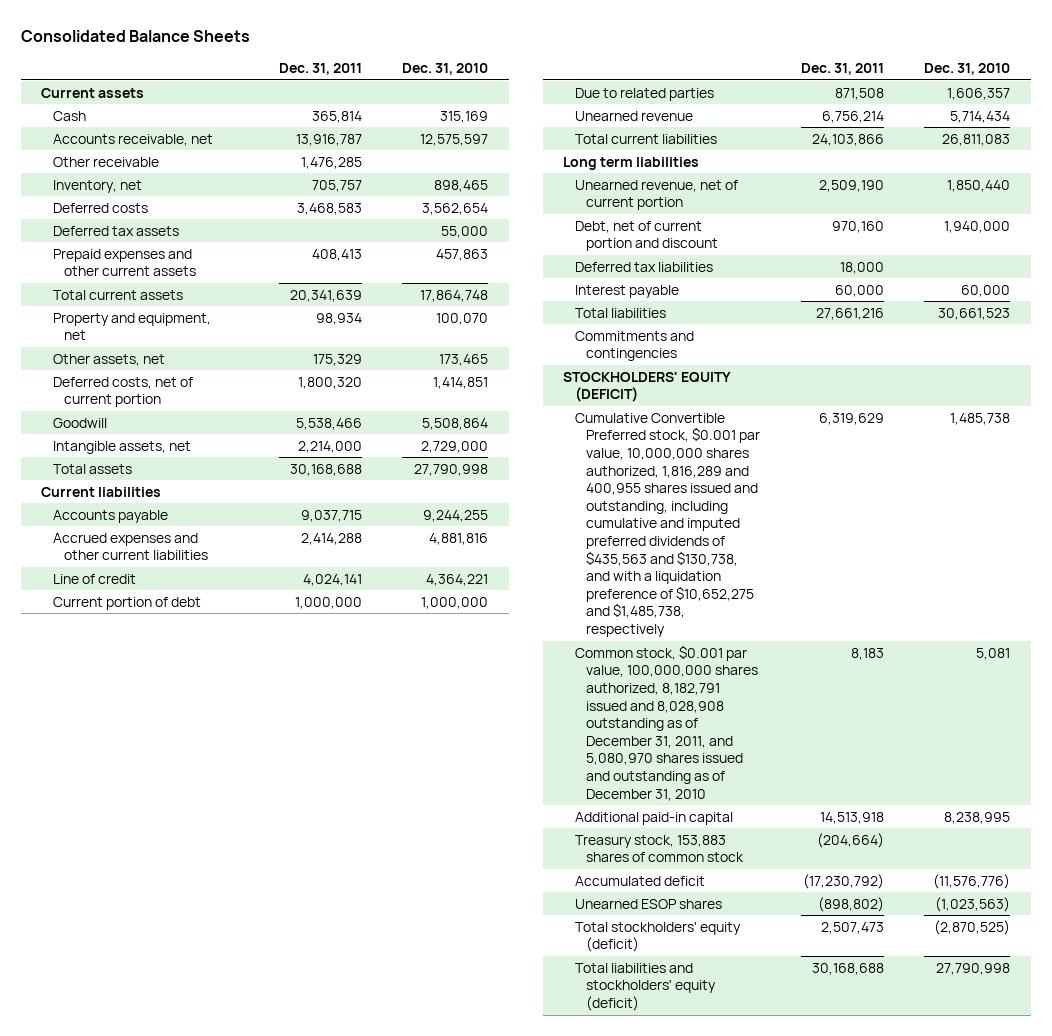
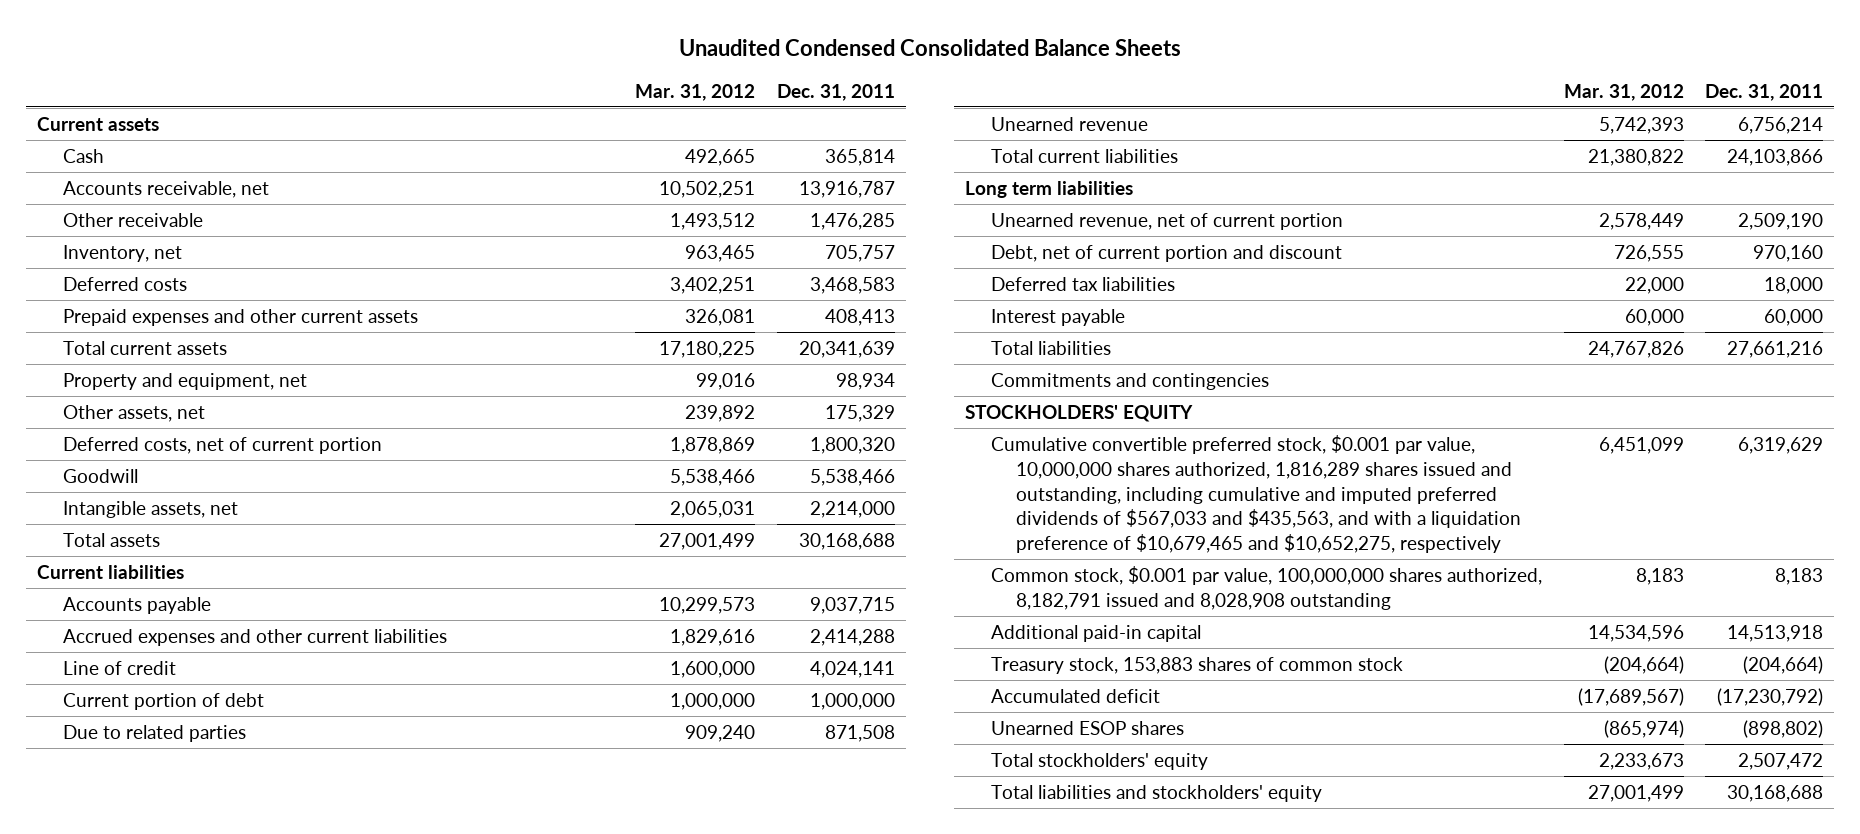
[21,30,251,43] Consolidated Balance Sheets -> [679,38,1182,56] Unaudited Condensed Consolidated Balance Sheets
[402,62,489,75] Dec. 31, 2010 -> none
none -> [635,83,756,101] Mar. 31, 2012
[52,225,179,236] Deferred tax assets -> none
[563,371,732,403] STOCKHOLDERS' EQUITY (DEFICIT) -> [965,404,1194,422] STOCKHOLDERS' EQUITY
[574,412,761,638] Cumulative Convertible Preferred stock, $0.001 par value, 10,000,000 shares authorized, 1,816,289 and 400,955 shares issued and outstanding, including cumulative and imputed preferred dividends of $435,563 and $130,738, and with a liquidation preference of $10,652,275 and $1,485,738, respectively -> [990,434,1522,554] Cumulative convertible preferred stock, $0.001 par value, 10,000,000 shares authorized, 1,816,289 shares issued and outstanding, including cumulative and imputed preferred dividends of $567,033 and $435,563, and with a liquidation preference of $10,679,465 and $10,652,275, respectively
[574,644,759,801] Common stock, $0.001 par value, 100,000,000 shares authorized, 8,182,791 issued and 8,028,908 outstanding as of December 31, 2011, and 5,080,970 shares issued and outstanding as of December 31, 2010 -> [990,565,1542,610] Common stock, $0.001 par value, 100,000,000 shares authorized, 8,182,791 issued and 8,028,908 outstanding
[574,921,741,953] Total stockholders' equity (deficit) -> [990,752,1208,770] Total stockholders' equity
[820,921,884,934] 2,507,473 -> [1738,752,1824,770] 2,507,472
[574,962,717,1011] Total liabilities and stockholders' equity (deficit) -> [990,784,1322,802] Total liabilities and stockholders' equity

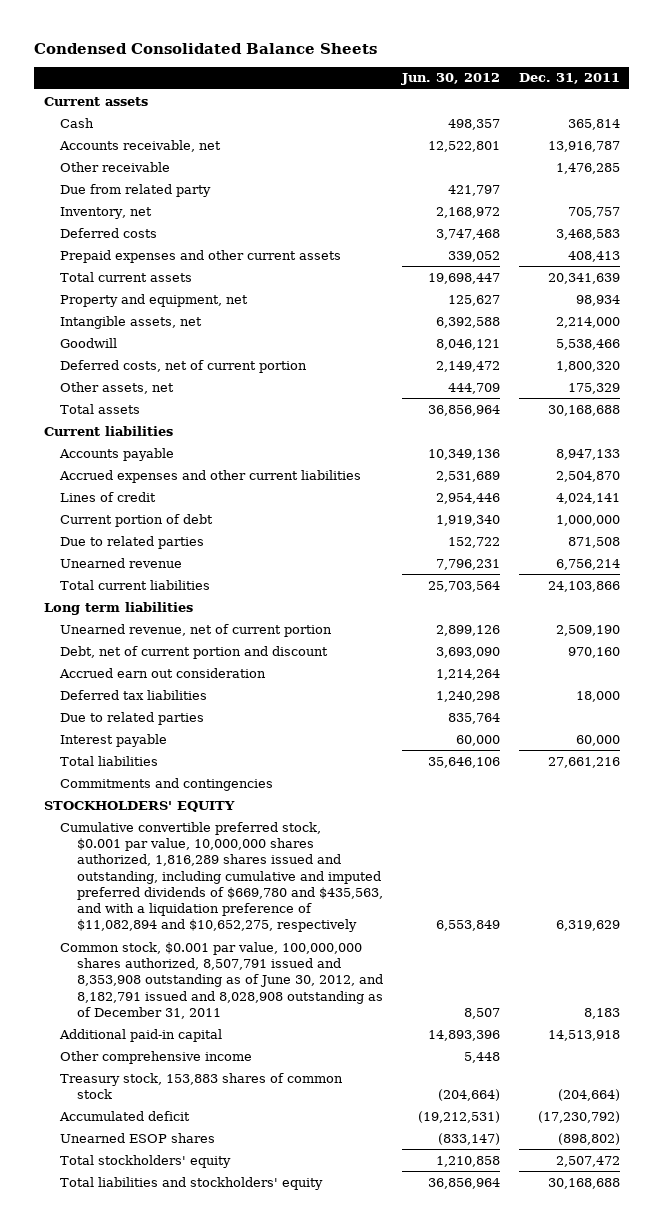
[679,38,1182,56] Unaudited Condensed Consolidated Balance Sheets -> [34,42,378,54] Condensed Consolidated Balance Sheets
[635,83,756,101] Mar. 31, 2012 -> none
none -> [401,73,501,86] Jun. 30, 2012
none -> [60,183,212,197] Due from related party
[62,468,138,483] Goodwill -> [60,337,118,348] Goodwill
[62,436,382,454] Deferred costs, net of current portion -> [60,359,308,373] Deferred costs, net of current portion
[62,404,205,422] Other assets, net -> [60,381,175,394] Other assets, net
[810,596,896,614] 9,037,715 -> [555,448,620,460] 8,947,133
[810,628,896,646] 2,414,288 -> [555,470,620,482] 2,504,870
[62,660,176,675] Line of credit -> [60,491,157,502] Lines of credit
none -> [59,667,267,678] Accrued earn out consideration
none -> [60,711,205,725] Due to related parties
[990,434,1522,554] Cumulative convertible preferred stock, $0.001 par value, 10,000,000 shares authorized, 1,816,289 shares issued and outstanding, including cumulative and imputed preferred dividends of $567,033 and $435,563, and with a liquidation preference of $10,679,465 and $10,652,275, respectively -> [60,821,384,933] Cumulative convertible preferred stock, $0.001 par value, 10,000,000 shares authorized, 1,816,289 shares issued and outstanding, including cumulative and imputed preferred dividends of $669,780 and $435,563, and with a liquidation preference of $11,082,894 and $10,652,275, respectively
[990,565,1542,610] Common stock, $0.001 par value, 100,000,000 shares authorized, 8,182,791 issued and 8,028,908 outstanding -> [60,941,384,1019] Common stock, $0.001 par value, 100,000,000 shares authorized, 8,507,791 issued and 8,353,908 outstanding as of June 30, 2012, and 8,182,791 issued and 8,028,908 outstanding as of December 31, 2011
none -> [60,1050,253,1064] Other comprehensive income

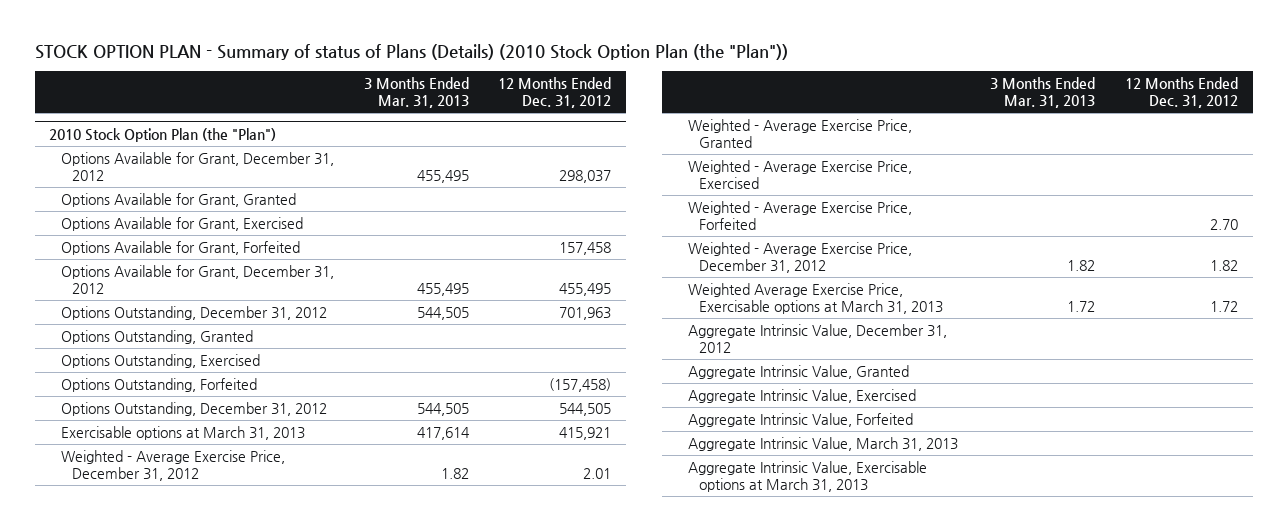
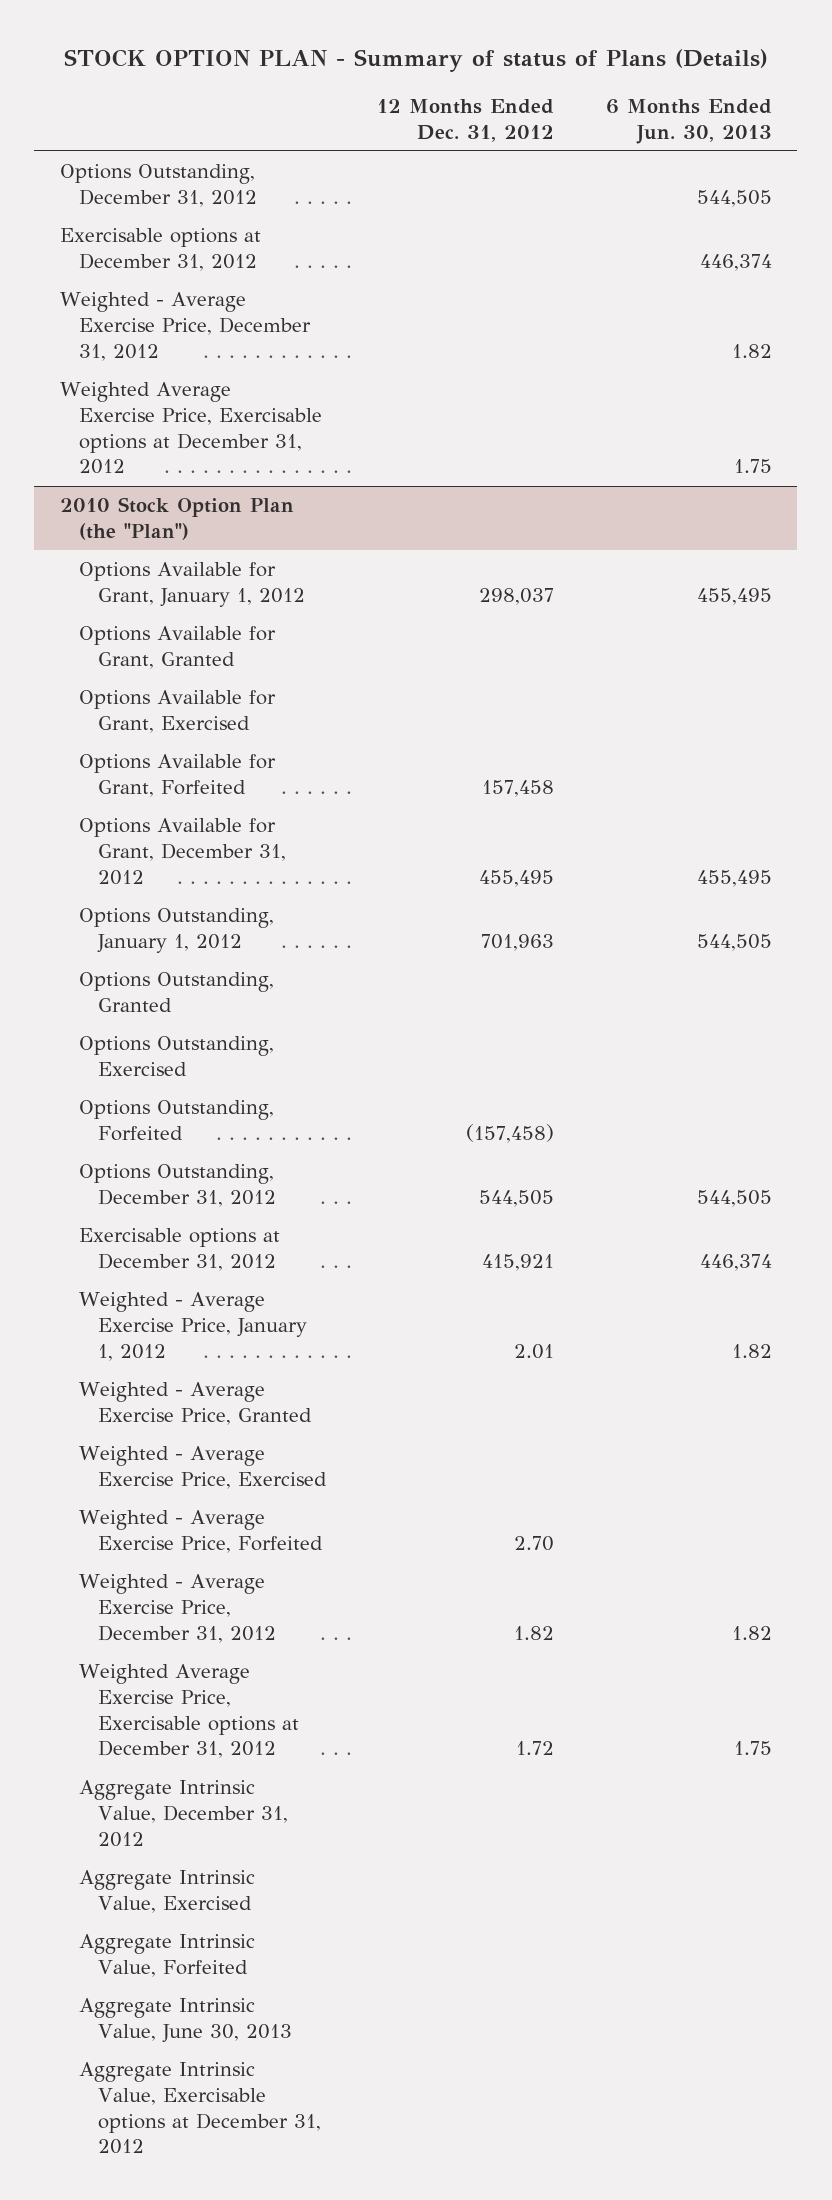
[34,43,788,60] STOCK OPTION PLAN - Summary of status of Plans (Details) (2010 Stock Option Plan (the "Plan")) -> [63,49,768,73] STOCK OPTION PLAN - Summary of status of Plans (Details)
[363,76,469,109] 3 Months Ended Mar. 31, 2013 -> none
none -> [605,99,772,144] 6 Months Ended Jun. 30, 2013
none -> [60,164,258,208] Options Outstanding, December 31, 2012
none -> [60,228,262,272] Exercisable options at December 31, 2012
none -> [60,292,312,361] Weighted - Average Exercise Price, December 31, 2012
none -> [60,382,323,475] Weighted Average Exercise Price, Exercisable options at December 31, 2012
[60,151,334,182] Options Available for Grant, December 31, 2012 -> [79,562,306,608] Options Available for Grant, January 1, 2012
[60,305,327,320] Options Outstanding, December 31, 2012 -> [79,908,275,954] Options Outstanding, January 1, 2012
[60,425,305,440] Exercisable options at March 31, 2013 -> [79,1228,281,1272] Exercisable options at December 31, 2012
[60,449,285,482] Weighted - Average Exercise Price, December 31, 2012 -> [79,1292,308,1361] Weighted - Average Exercise Price, January 1, 2012
[687,282,944,315] Weighted Average Exercise Price, Exercisable options at March 31, 2013 -> [79,1664,300,1759] Weighted Average Exercise Price, Exercisable options at December 31, 2012
[687,364,909,379] Aggregate Intrinsic Value, Granted -> none
[687,436,958,451] Aggregate Intrinsic Value, March 31, 2013 -> [79,1998,293,2044] Aggregate Intrinsic Value, June 30, 2013
[687,460,927,493] Aggregate Intrinsic Value, Exercisable options at March 31, 2013 -> [79,2062,322,2155] Aggregate Intrinsic Value, Exercisable options at December 31, 2012

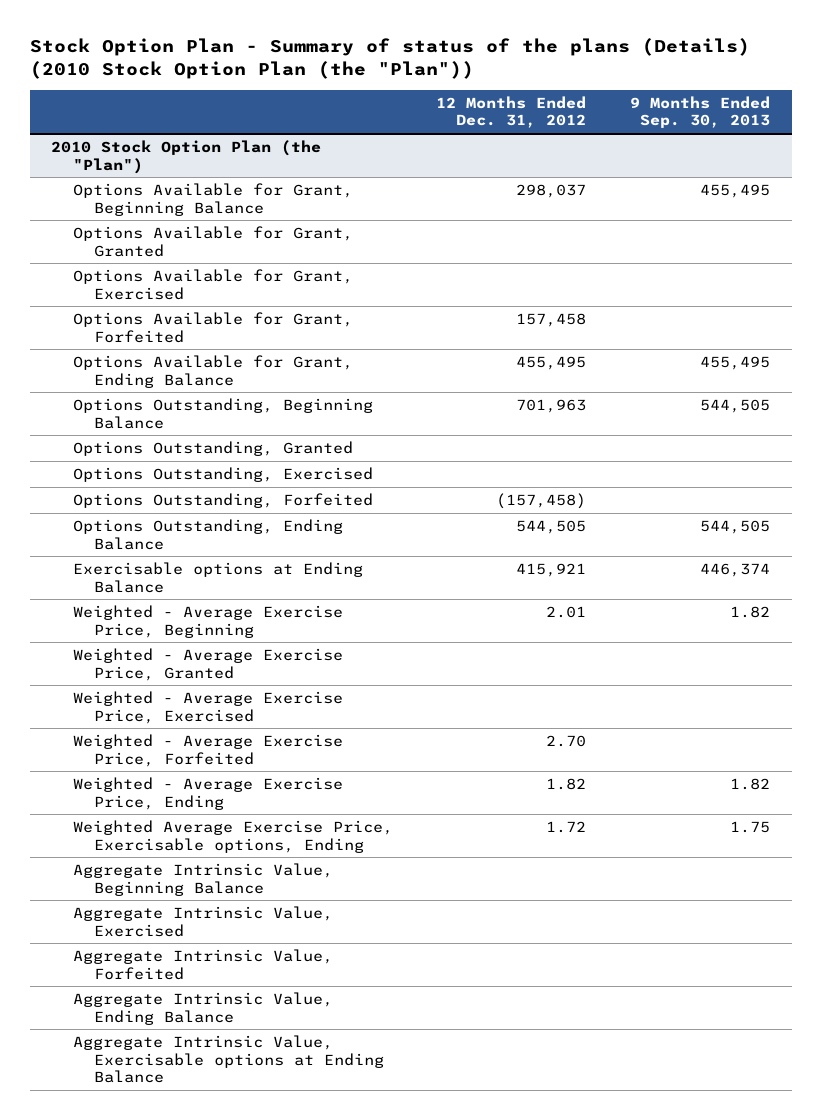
[63,49,768,73] STOCK OPTION PLAN - Summary of status of Plans (Details) -> [29,38,750,79] Stock Option Plan - Summary of status of the plans (Details) (2010 Stock Option Plan (the "Plan"))
[605,99,772,144] 6 Months Ended Jun. 30, 2013 -> none
none -> [630,95,771,129] 9 Months Ended Sep. 30, 2013
[60,164,258,208] Options Outstanding, December 31, 2012 -> none
[60,228,262,272] Exercisable options at December 31, 2012 -> none
[60,292,312,361] Weighted - Average Exercise Price, December 31, 2012 -> none
[60,382,323,475] Weighted Average Exercise Price, Exercisable options at December 31, 2012 -> none
[79,562,306,608] Options Available for Grant, January 1, 2012 -> [72,183,353,216] Options Available for Grant, Beginning Balance
[79,818,287,885] Options Available for Grant, December 31, 2012 -> [72,355,353,388] Options Available for Grant, Ending Balance
[79,908,275,954] Options Outstanding, January 1, 2012 -> [72,398,373,429] Options Outstanding, Beginning Balance
[79,1164,277,1208] Options Outstanding, December 31, 2012 -> [72,519,343,550] Options Outstanding, Ending Balance
[79,1228,281,1272] Exercisable options at December 31, 2012 -> [72,562,363,593] Exercisable options at Ending Balance
[79,1292,308,1361] Weighted - Average Exercise Price, January 1, 2012 -> [72,605,343,638] Weighted - Average Exercise Price, Beginning
[79,1574,277,1643] Weighted - Average Exercise Price, December 31, 2012 -> [72,777,343,810] Weighted - Average Exercise Price, Ending
[79,1664,300,1759] Weighted Average Exercise Price, Exercisable options at December 31, 2012 -> [72,820,393,853] Weighted Average Exercise Price, Exercisable options, Ending
[79,1780,289,1847] Aggregate Intrinsic Value, December 31, 2012 -> [72,863,333,896] Aggregate Intrinsic Value, Beginning Balance
[79,1998,293,2044] Aggregate Intrinsic Value, June 30, 2013 -> [72,992,333,1025] Aggregate Intrinsic Value, Ending Balance
[79,2062,322,2155] Aggregate Intrinsic Value, Exercisable options at December 31, 2012 -> [72,1035,385,1084] Aggregate Intrinsic Value, Exercisable options at Ending Balance

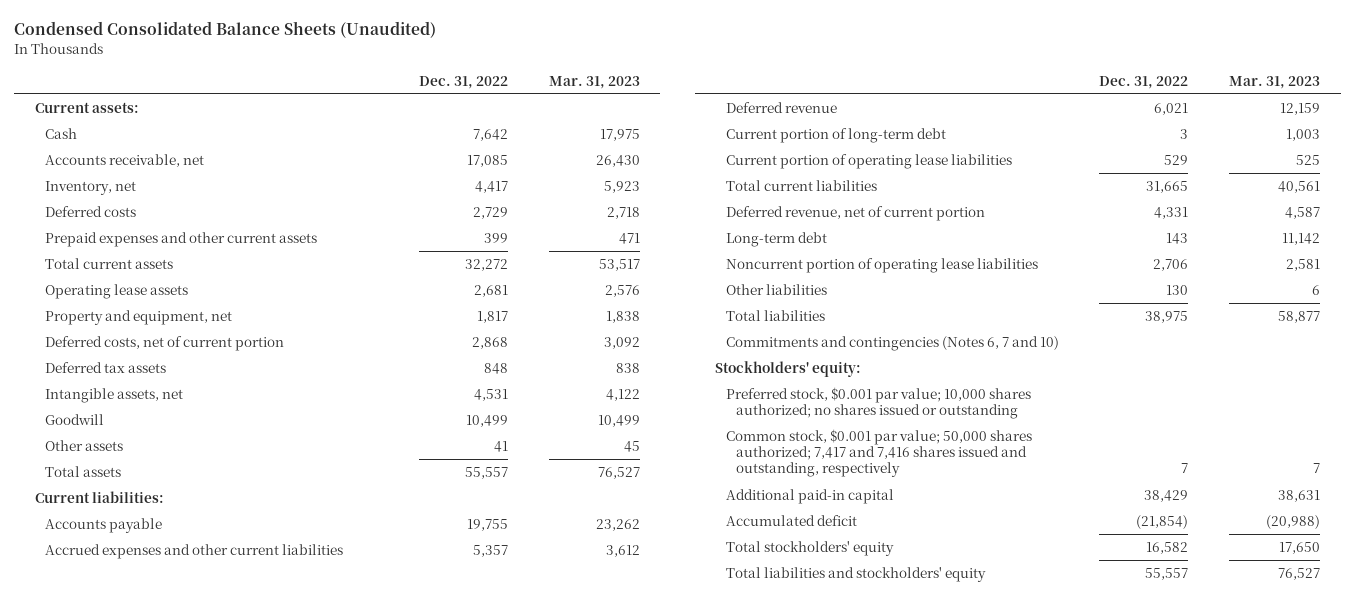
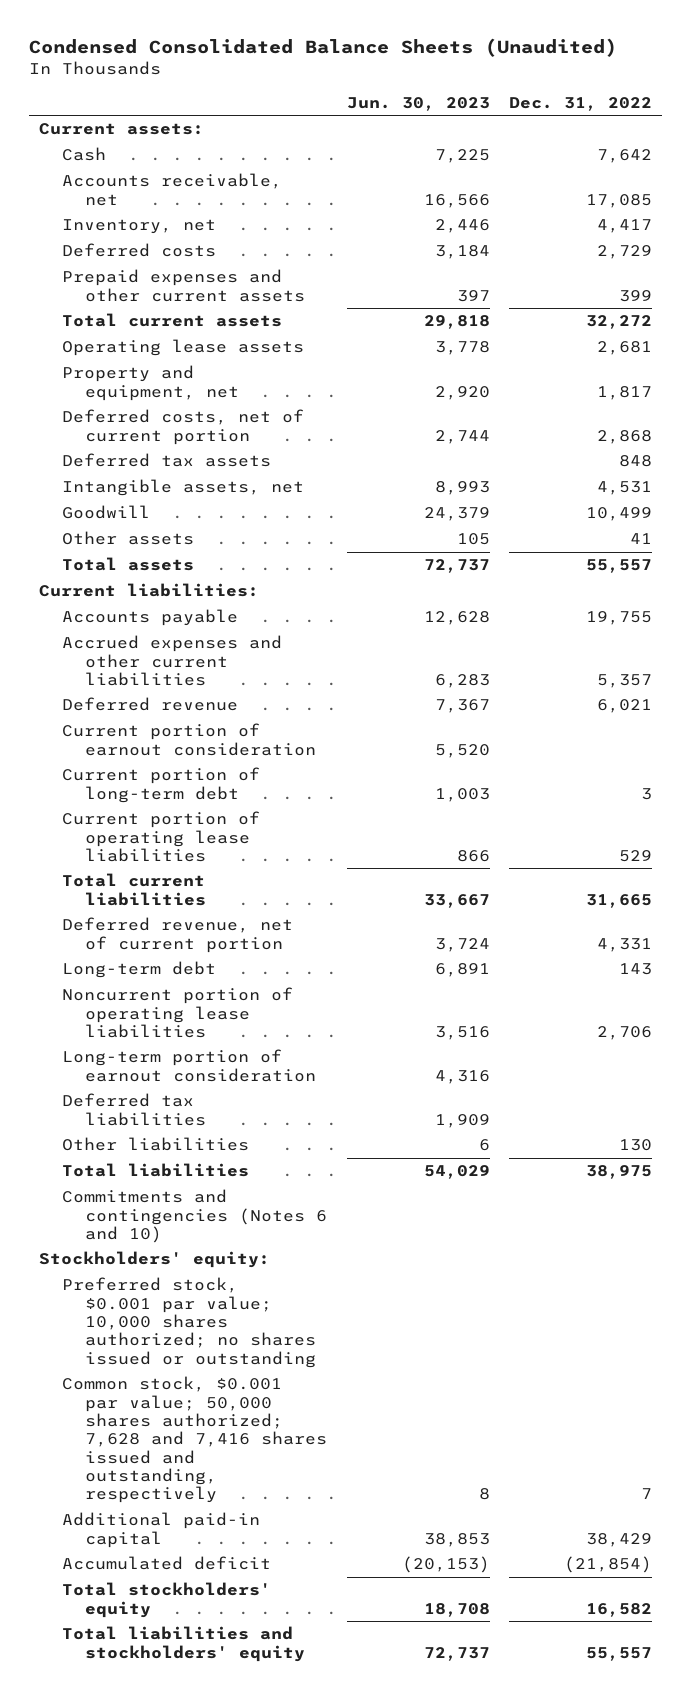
[548,75,640,89] Mar. 31, 2023 -> none
none -> [346,96,490,111] Jun. 30, 2023
none -> [62,723,317,756] Current portion of earnout consideration
none -> [62,1049,317,1082] Long-term portion of earnout consideration
none -> [62,1093,207,1126] Deferred tax liabilities
[725,336,1059,352] Commitments and contingencies (Notes 6, 7 and 10) -> [62,1189,328,1243] Commitments and contingencies (Notes 6 and 10)
[725,429,1032,478] Common stock, $0.001 par value; 50,000 shares authorized; 7,417 and 7,416 shares issued and outstanding, respectively -> [62,1376,328,1504] Common stock, $0.001 par value; 50,000 shares authorized; 7,628 and 7,416 shares issued and outstanding, respectively

